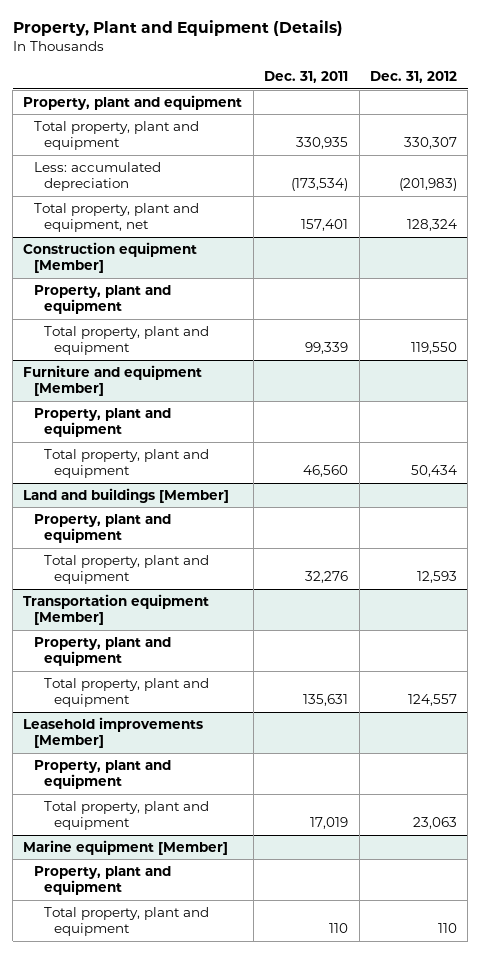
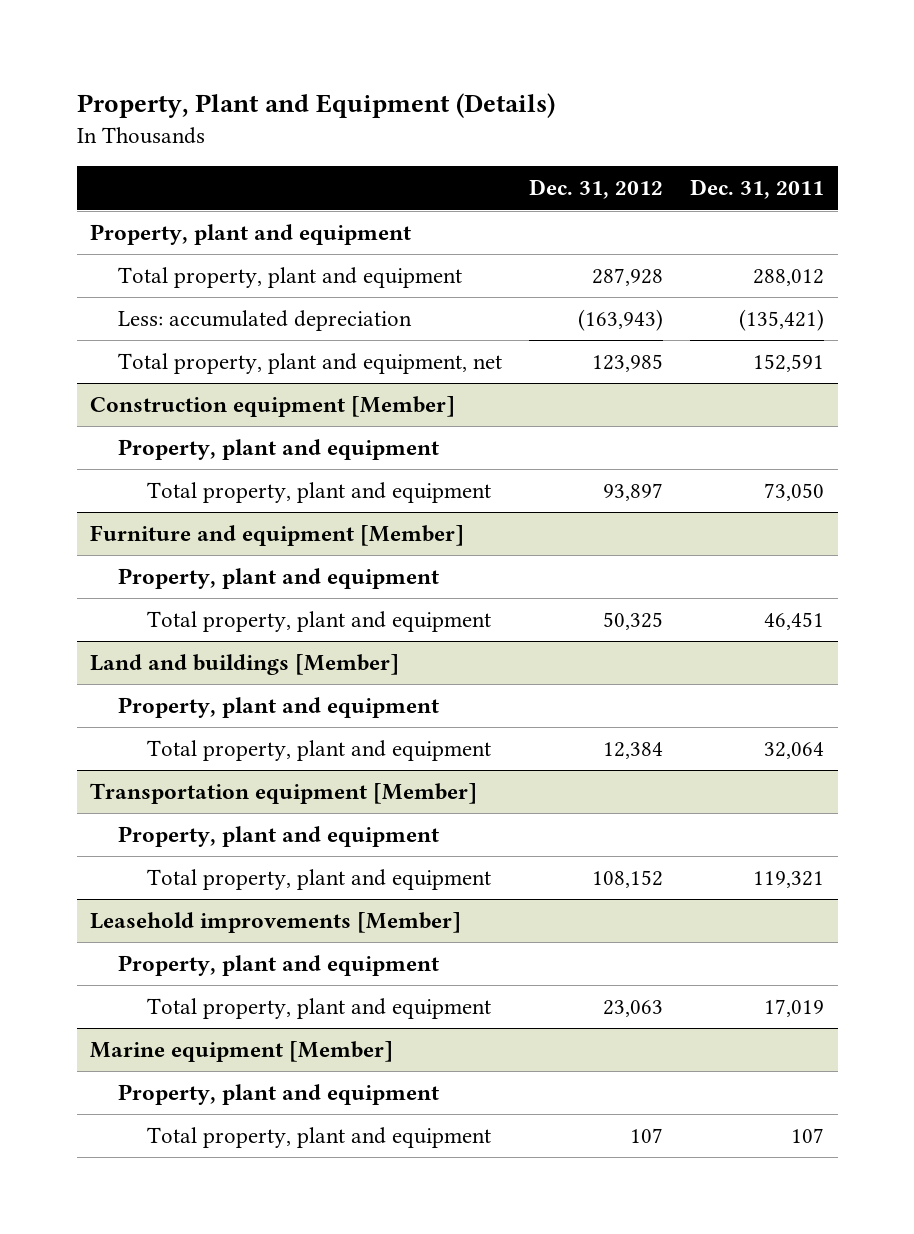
[296,137,349,150] 330,935 -> [753,269,825,287] 288,012
[403,137,457,150] 330,307 -> [592,268,664,287] 287,928
[291,178,349,192] (173,534) -> [739,309,825,332] (135,421)
[398,178,457,192] (201,983) -> [578,309,664,332] (163,943)
[301,219,349,232] 157,401 -> [753,354,825,373] 152,591
[406,219,457,232] 128,324 -> [592,354,664,373] 123,985
[305,342,349,355] 99,339 -> [764,483,825,502] 73,050
[410,342,457,355] 119,550 -> [603,483,664,502] 93,897
[303,465,349,478] 46,560 -> [764,612,825,631] 46,451
[410,465,457,478] 50,434 -> [603,612,664,631] 50,325
[305,571,349,584] 32,276 -> [764,742,825,760] 32,064
[416,571,457,584] 12,593 -> [603,742,664,760] 12,384
[303,694,349,707] 135,631 -> [753,871,825,889] 119,321
[407,694,457,707] 124,557 -> [592,870,664,889] 108,152
[329,923,349,934] 110 -> [791,1128,825,1144] 107
[437,923,457,934] 110 -> [630,1128,664,1144] 107

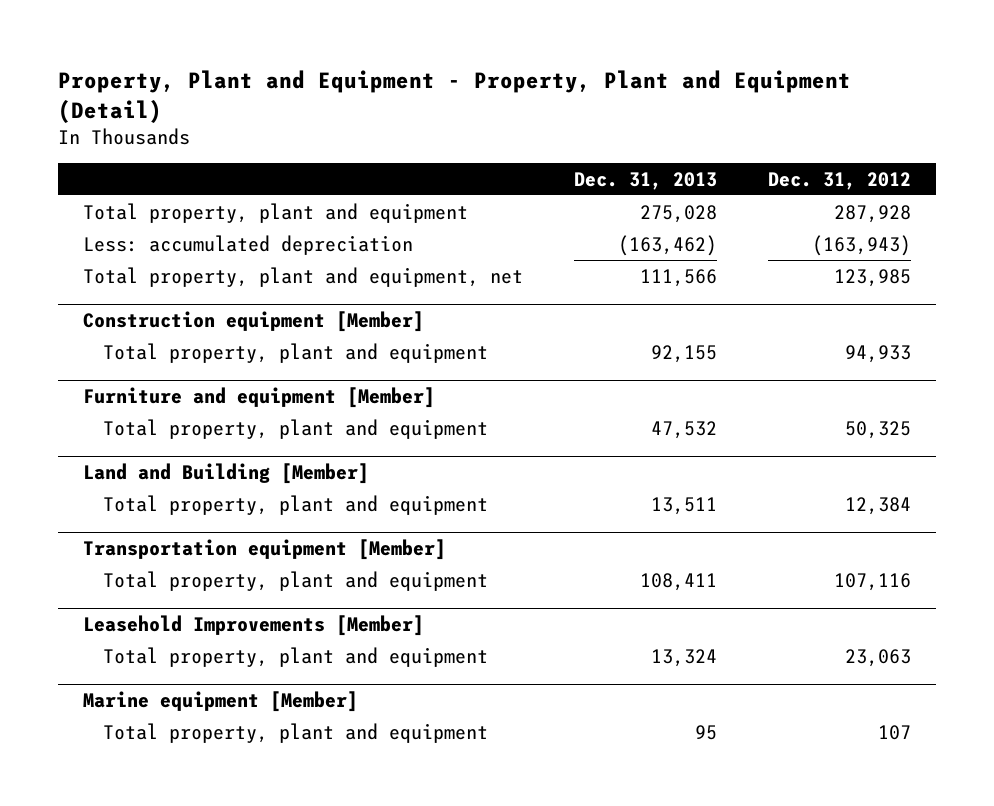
[76,93,555,119] Property, Plant and Equipment (Details) -> [57,69,851,123] Property, Plant and Equipment - Property, Plant and Equipment (Detail)
[690,179,825,200] Dec. 31, 2011 -> none
none -> [574,171,718,190] Dec. 31, 2013
[90,224,412,246] Property, plant and equipment -> none
[118,439,440,461] Property, plant and equipment -> none
[603,483,664,502] 93,897 -> [845,344,912,363] 94,933
[118,568,440,590] Property, plant and equipment -> none
[118,697,440,719] Property, plant and equipment -> none
[90,654,400,676] Land and buildings [Member] -> [83,463,370,485] Land and Building [Member]
[118,826,440,848] Property, plant and equipment -> none
[118,955,440,977] Property, plant and equipment -> none
[592,870,664,889] 108,152 -> [834,572,912,591] 107,116
[90,912,462,934] Leasehold improvements [Member] -> [83,615,425,637] Leasehold Improvements [Member]
[118,1084,440,1106] Property, plant and equipment -> none

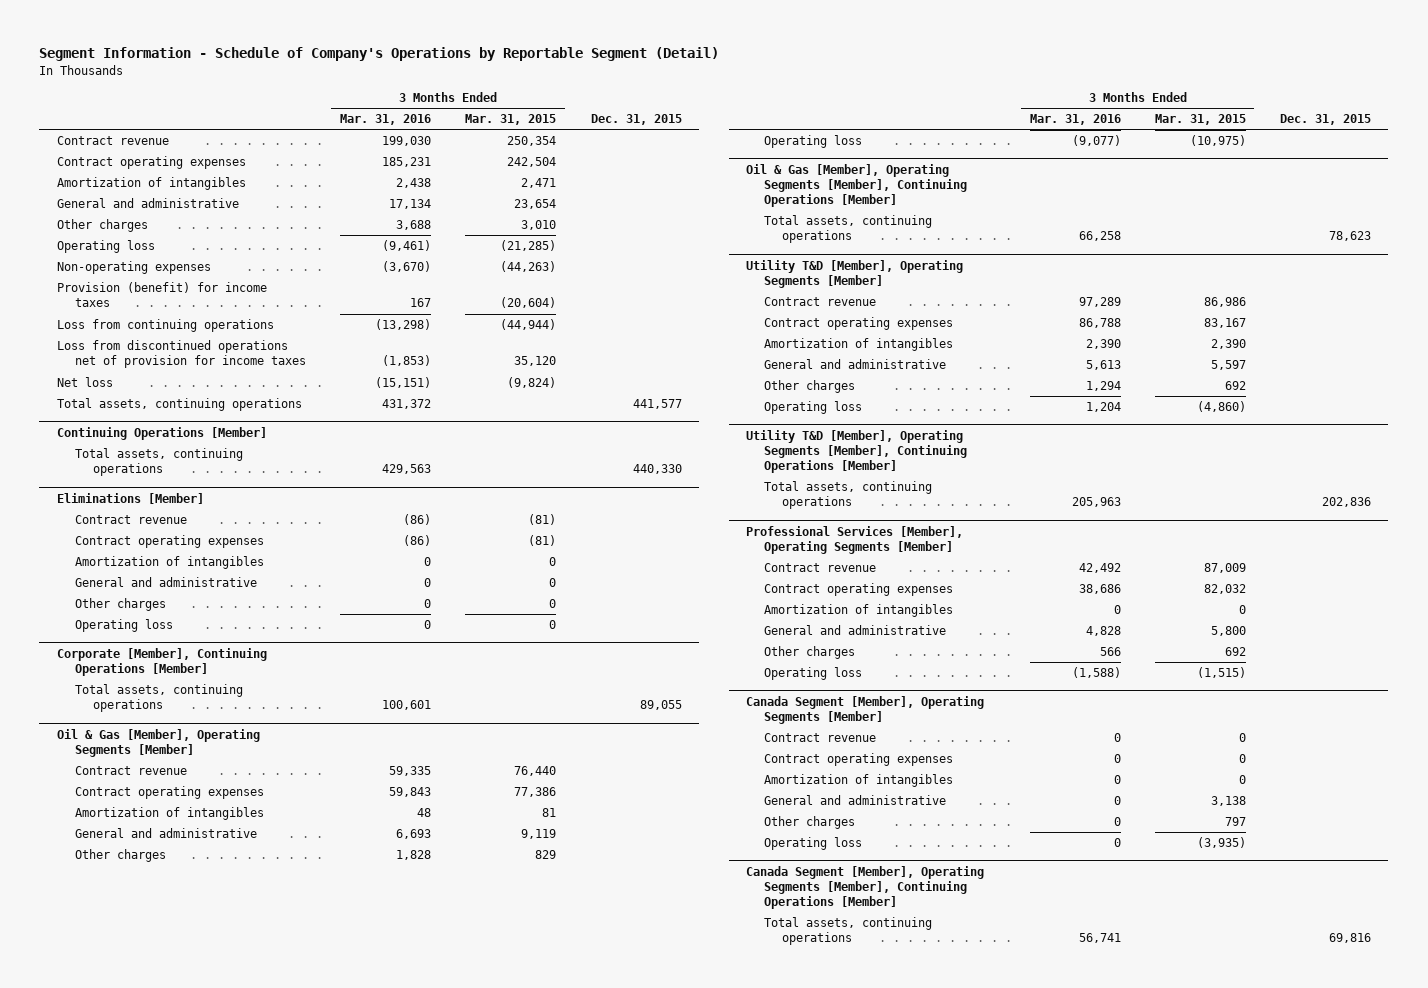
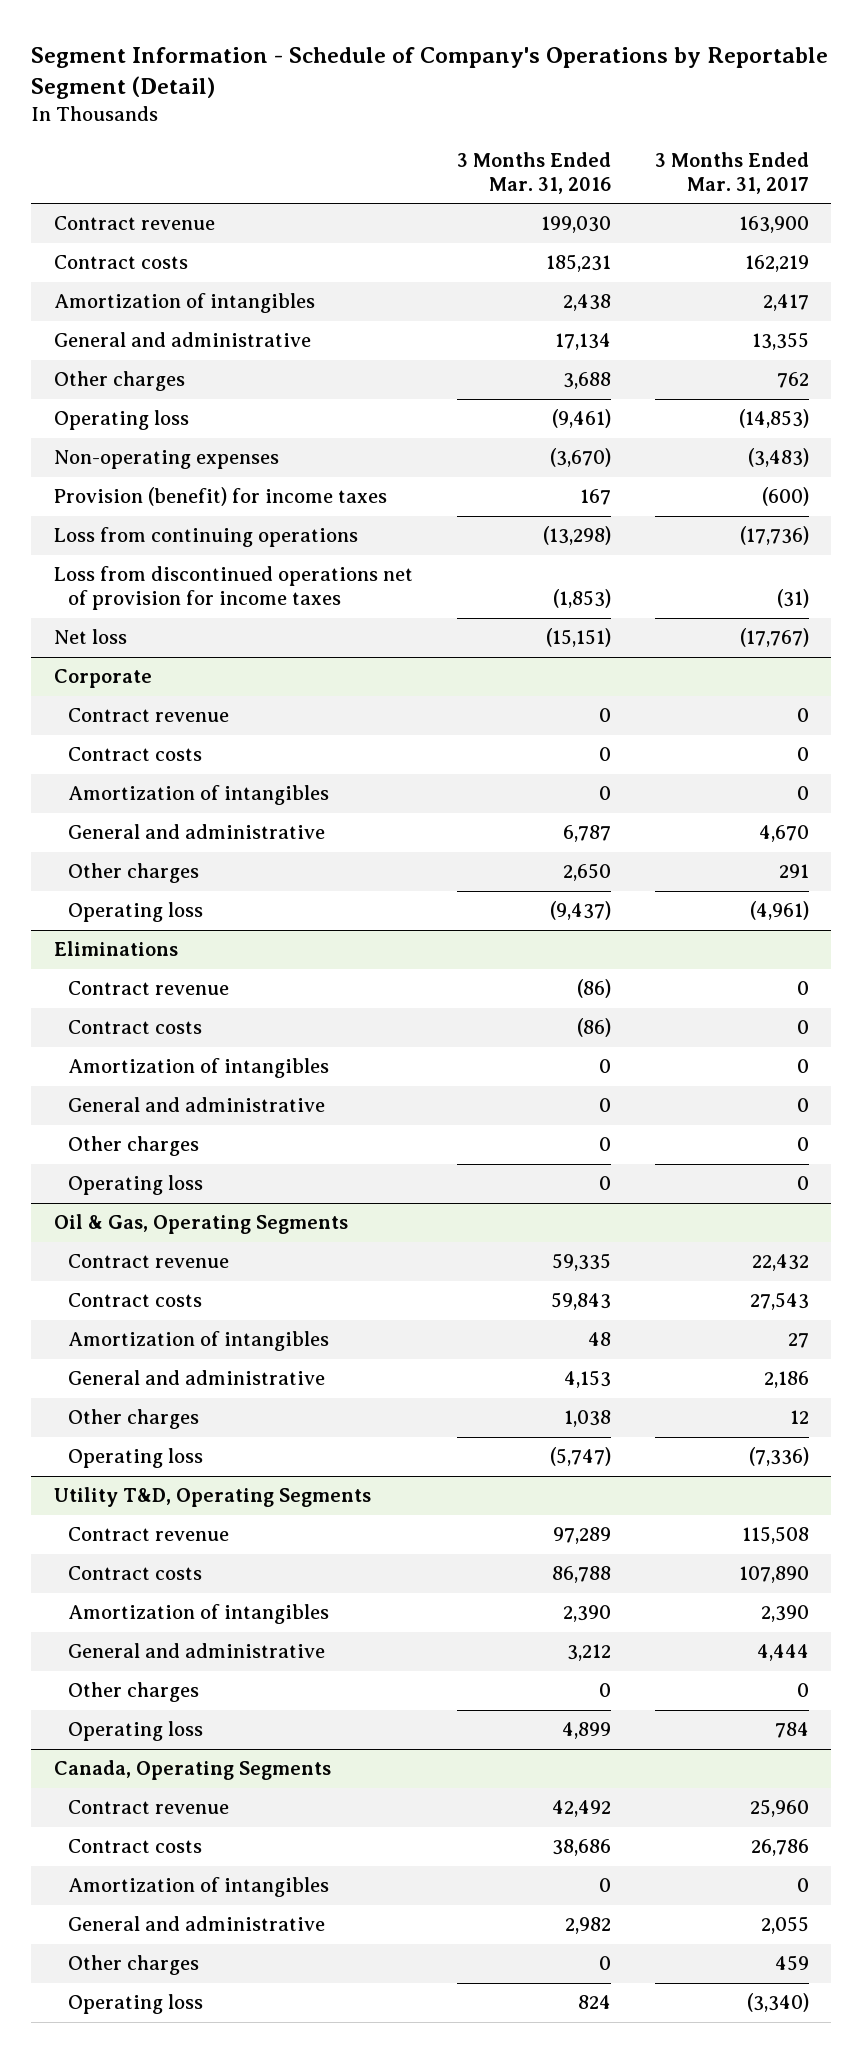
[465,114,557,126] Mar. 31, 2015 -> none
[590,114,682,126] Dec. 31, 2015 -> none
none -> [654,151,809,194] 3 Months Ended Mar. 31, 2017
[56,156,246,170] Contract operating expenses -> [53,255,188,270] Contract costs
[56,398,302,412] Total assets, continuing operations -> none
[56,426,267,440] Continuing Operations [Member] -> none
[74,448,243,477] Total assets, continuing operations -> none
none -> [53,669,152,689] Corporate
none -> [67,708,229,723] Contract revenue
none -> [67,747,202,762] Contract costs
none -> [67,785,329,806] Amortization of intangibles
none -> [67,824,325,840] General and administrative
none -> [67,863,199,884] Other charges
none -> [67,902,203,923] Operating loss
[56,492,204,504] Eliminations [Member] -> [53,941,178,957] Eliminations
[74,535,264,549] Contract operating expenses -> [67,1020,202,1035] Contract costs
[56,647,267,676] Corporate [Member], Continuing Operations [Member] -> none
[74,684,243,713] Total assets, continuing operations -> none
[56,728,260,757] Oil & Gas [Member], Operating Segments [Member] -> [53,1214,348,1235] Oil & Gas, Operating Segments
[74,786,264,800] Contract operating expenses -> [67,1293,202,1308] Contract costs
[746,163,968,208] Oil & Gas [Member], Operating Segments [Member], Continuing Operations [Member] -> none
[764,215,933,244] Total assets, continuing operations -> none
[395,829,431,840] 6,693 -> [563,1370,611,1389] 4,153
[395,850,431,861] 1,828 -> [563,1410,611,1428] 1,038
[1071,135,1121,147] (9,077) -> [549,1447,611,1467] (5,747)
[746,259,964,288] Utility T&D [Member], Operating Segments [Member] -> [53,1487,371,1508] Utility T&D, Operating Segments
[764,317,954,331] Contract operating expenses -> [67,1566,202,1581] Contract costs
[746,429,968,474] Utility T&D [Member], Operating Segments [Member], Continuing Operations [Member] -> none
[764,481,933,510] Total assets, continuing operations -> none
[746,525,964,554] Professional Services [Member], Operating Segments [Member] -> none
[1085,360,1121,371] 5,613 -> [566,1644,611,1662] 3,212
[1085,381,1121,392] 1,294 -> [598,1683,611,1698] 0
[1085,402,1121,413] 1,204 -> [561,1722,611,1740] 4,899
none -> [53,1760,331,1781] Canada, Operating Segments
[764,604,954,618] Amortization of intangibles -> none
[764,625,947,636] General and administrative -> none
[764,646,856,660] Other charges -> none
[764,667,863,681] Operating loss -> none
[746,695,985,724] Canada Segment [Member], Operating Segments [Member] -> none
[764,733,877,743] Contract revenue -> none
[764,753,954,767] Contract operating expenses -> none
[764,583,954,597] Contract operating expenses -> [67,1839,202,1854] Contract costs
[1113,796,1121,806] 0 -> [564,1917,611,1935] 2,982
[746,865,985,910] Canada Segment [Member], Operating Segments [Member], Continuing Operations [Member] -> none
[764,917,933,946] Total assets, continuing operations -> none
[1113,838,1121,848] 0 -> [577,1995,611,2010] 824

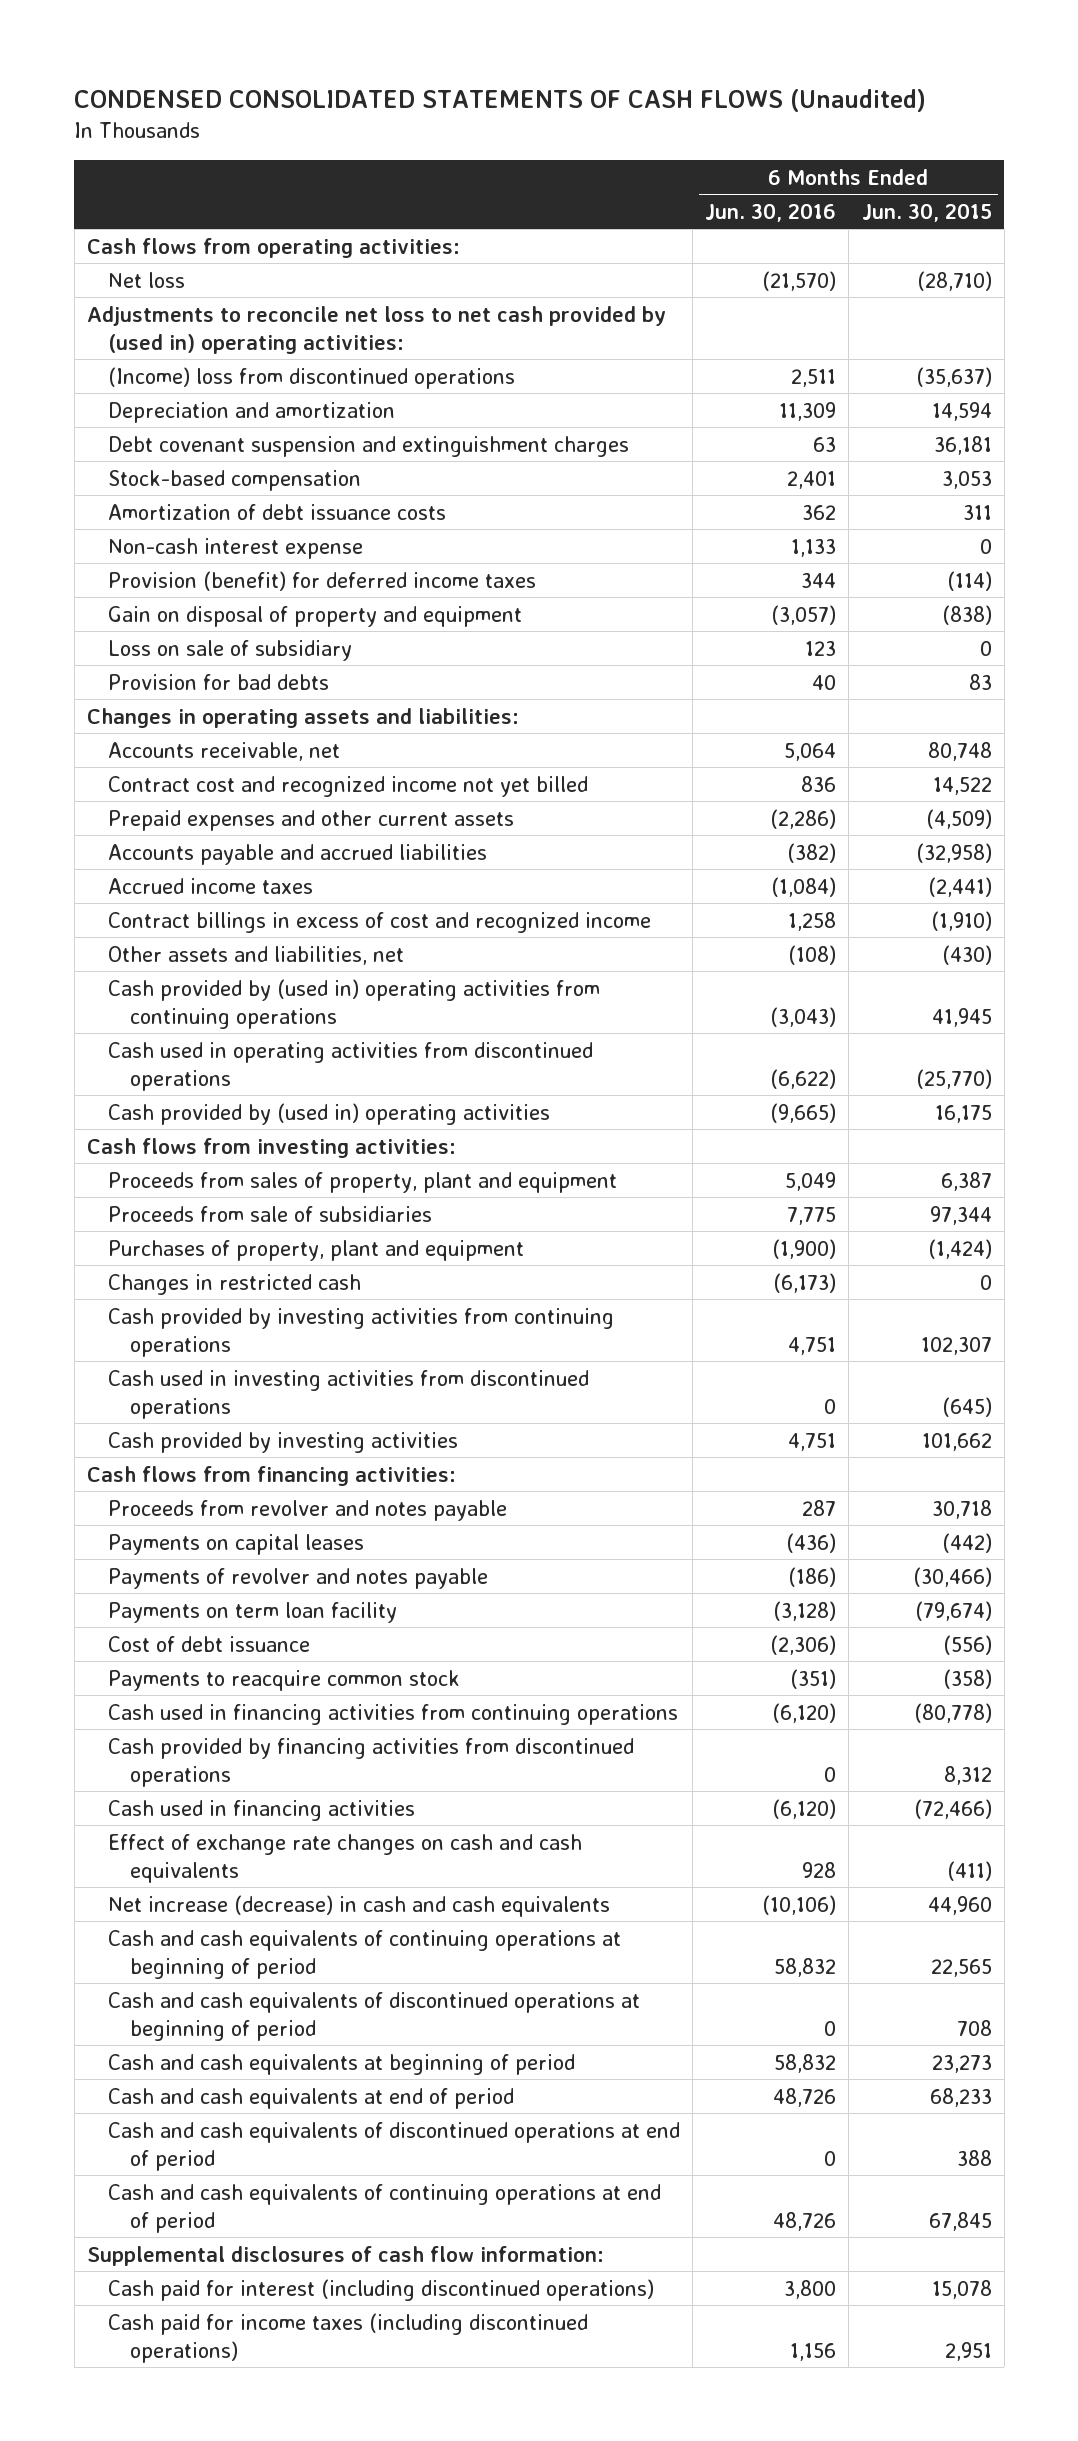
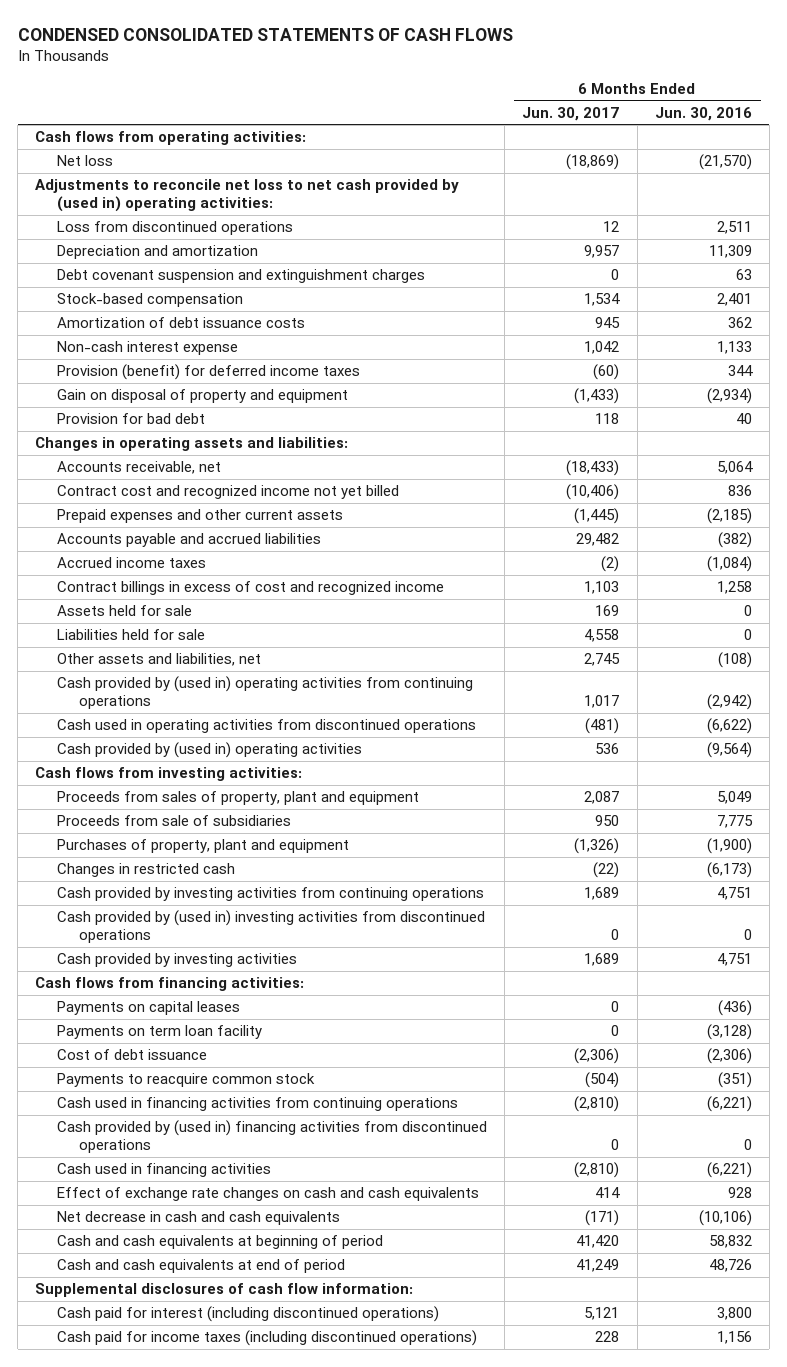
[74,89,927,113] CONDENSED CONSOLIDATED STATEMENTS OF CASH FLOWS (Unaudited) -> [17,28,513,42] CONDENSED CONSOLIDATED STATEMENTS OF CASH FLOWS
[861,202,992,222] Jun. 30, 2015 -> none
none -> [522,106,620,121] Jun. 30, 2017
[108,366,516,389] (Income) loss from discontinued operations -> [57,221,294,236] Loss from discontinued operations
[108,639,353,661] Loss on sale of subsidiary -> none
[771,604,837,625] (3,057) -> [706,388,752,405] (2,934)
[108,673,330,690] Provision for bad debts -> [57,413,206,425] Provision for bad debt
[770,808,837,829] (2,286) -> [706,508,752,525] (2,185)
none -> [57,605,193,617] Assets held for sale
none -> [57,629,206,641] Liabilities held for sale
[770,1006,837,1027] (3,043) -> [706,694,752,711] (2,942)
[770,1102,837,1123] (9,665) -> [706,742,752,759] (9,564)
[108,1369,590,1419] Cash used in investing activities from discontinued operations -> [57,910,486,944] Cash provided by (used in) investing activities from discontinued operations
[108,1499,508,1521] Proceeds from revolver and notes payable -> none
[108,1567,489,1589] Payments of revolver and notes payable -> none
[772,1702,837,1723] (6,120) -> [706,1096,752,1113] (6,221)
[108,1737,635,1787] Cash provided by financing activities from discontinued operations -> [57,1120,488,1154] Cash provided by (used in) financing activities from discontinued operations
[772,1798,837,1819] (6,120) -> [706,1162,752,1179] (6,221)
[108,1929,622,1979] Cash and cash equivalents of continuing operations at beginning of period -> none
[108,1991,641,2041] Cash and cash equivalents of discontinued operations at beginning of period -> none
[108,1894,611,1917] Net increase (decrease) in cash and cash equivalents -> [57,1211,341,1226] Net decrease in cash and cash equivalents
[108,2121,681,2171] Cash and cash equivalents of discontinued operations at end of period -> none
[108,2183,662,2233] Cash and cash equivalents of continuing operations at end of period -> none

